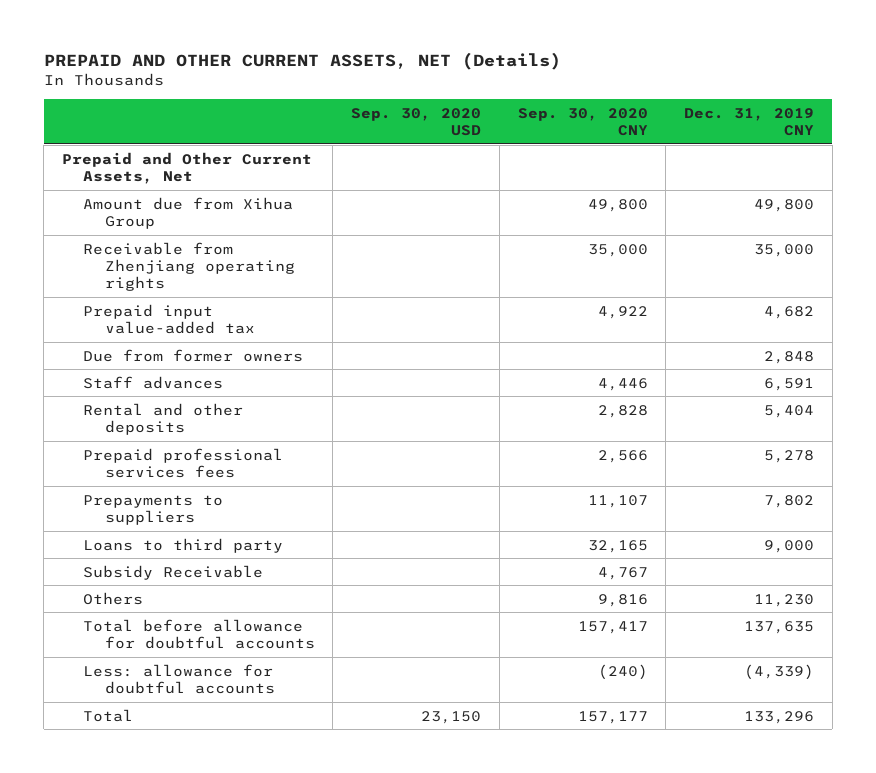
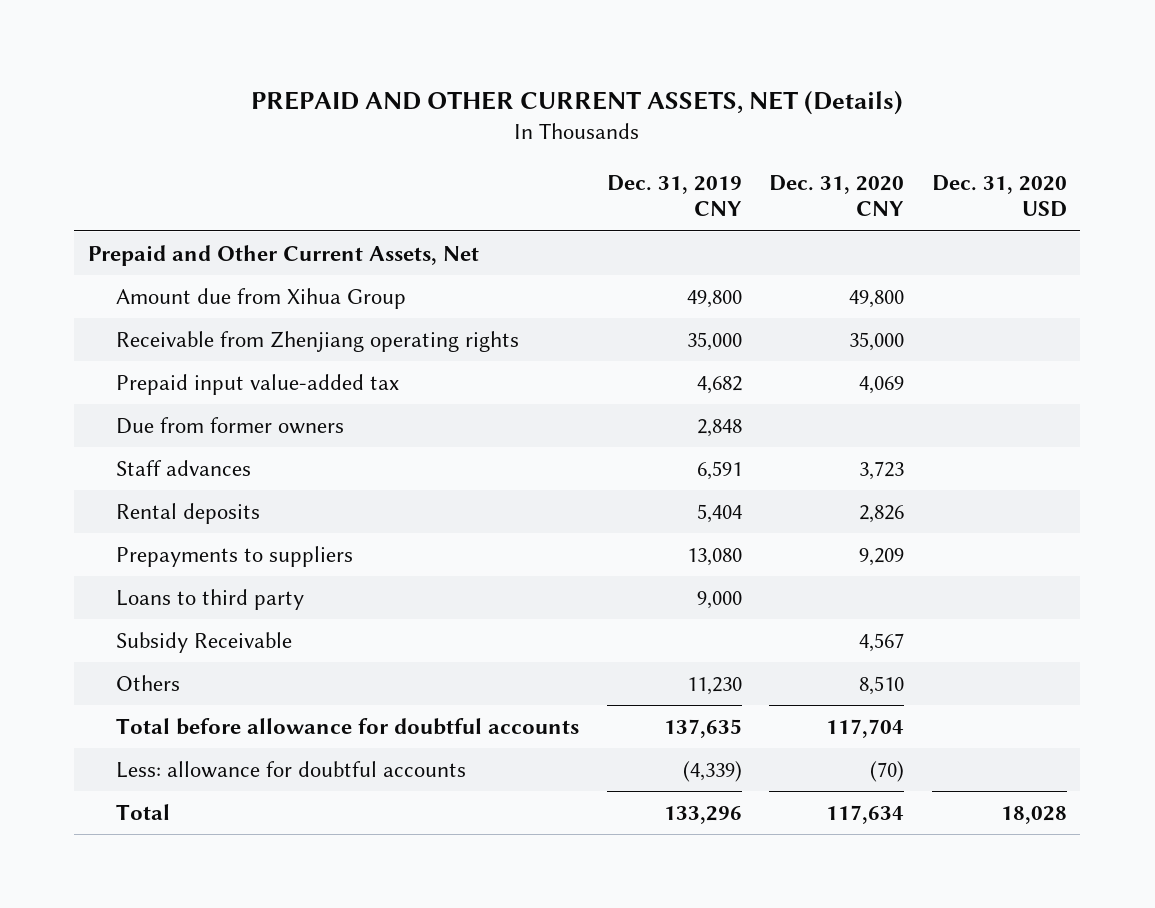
[351,107,482,136] Sep. 30, 2020 USD -> none
[517,107,648,136] Sep. 30, 2020 CNY -> none
none -> [769,175,905,217] Dec. 31, 2020 CNY
none -> [931,175,1067,218] Dec. 31, 2020 USD
[83,447,284,479] Prepaid professional services fees -> none
[83,402,244,436] Rental and other deposits -> [116,502,261,524] Rental deposits
[764,494,815,508] 7,802 -> [686,547,742,566] 13,080

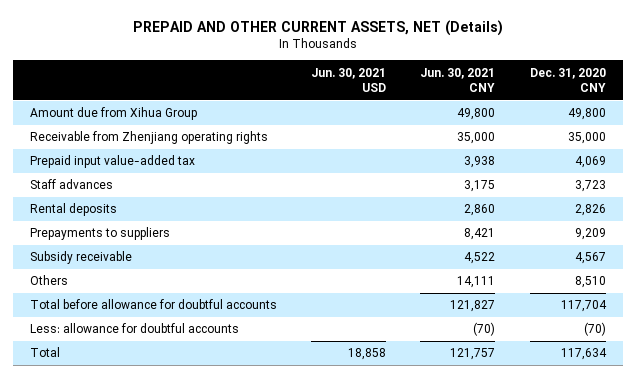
[606,175,742,217] Dec. 31, 2019 CNY -> none
[931,175,1067,218] Dec. 31, 2020 USD -> none
none -> [311,67,387,93] Jun. 30, 2021 USD
none -> [420,67,496,93] Jun. 30, 2021 CNY
[88,244,480,266] Prepaid and Other Current Assets, Net -> none
[116,416,345,434] Due from former owners -> none
[116,588,305,610] Loans to third party -> none
[116,631,293,653] Subsidy Receivable -> [29,251,132,265] Subsidy receivable

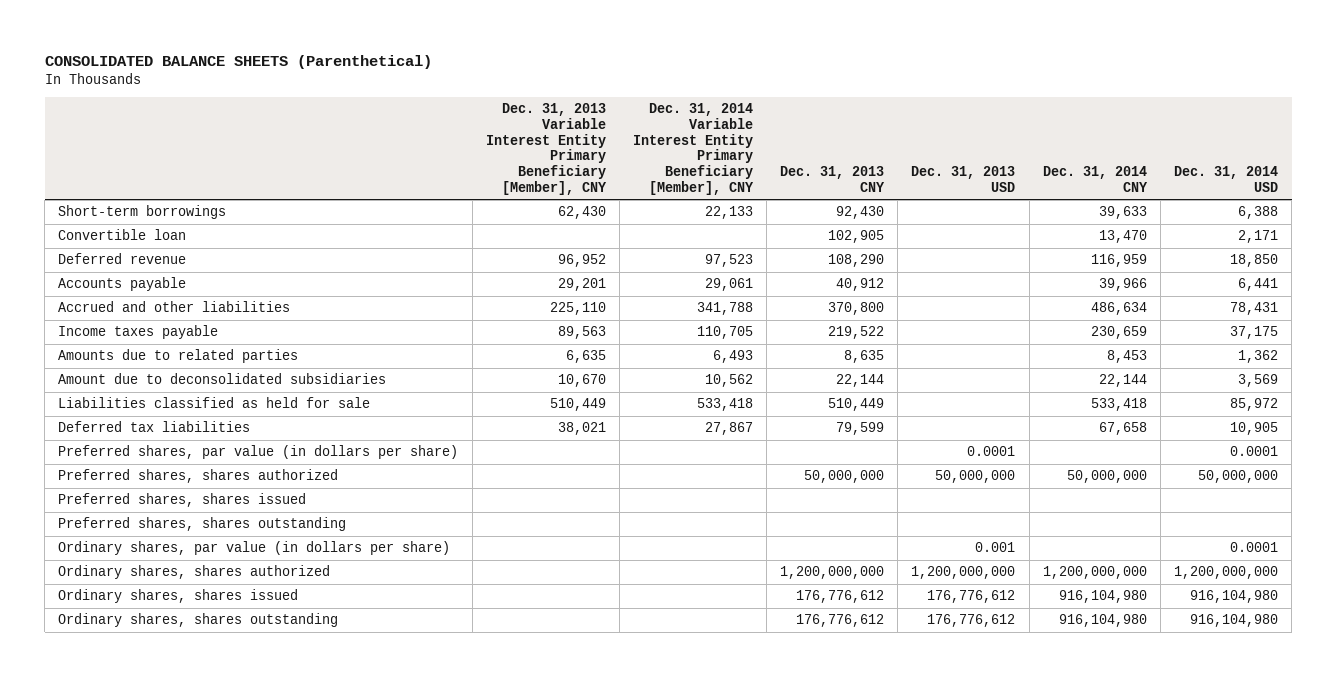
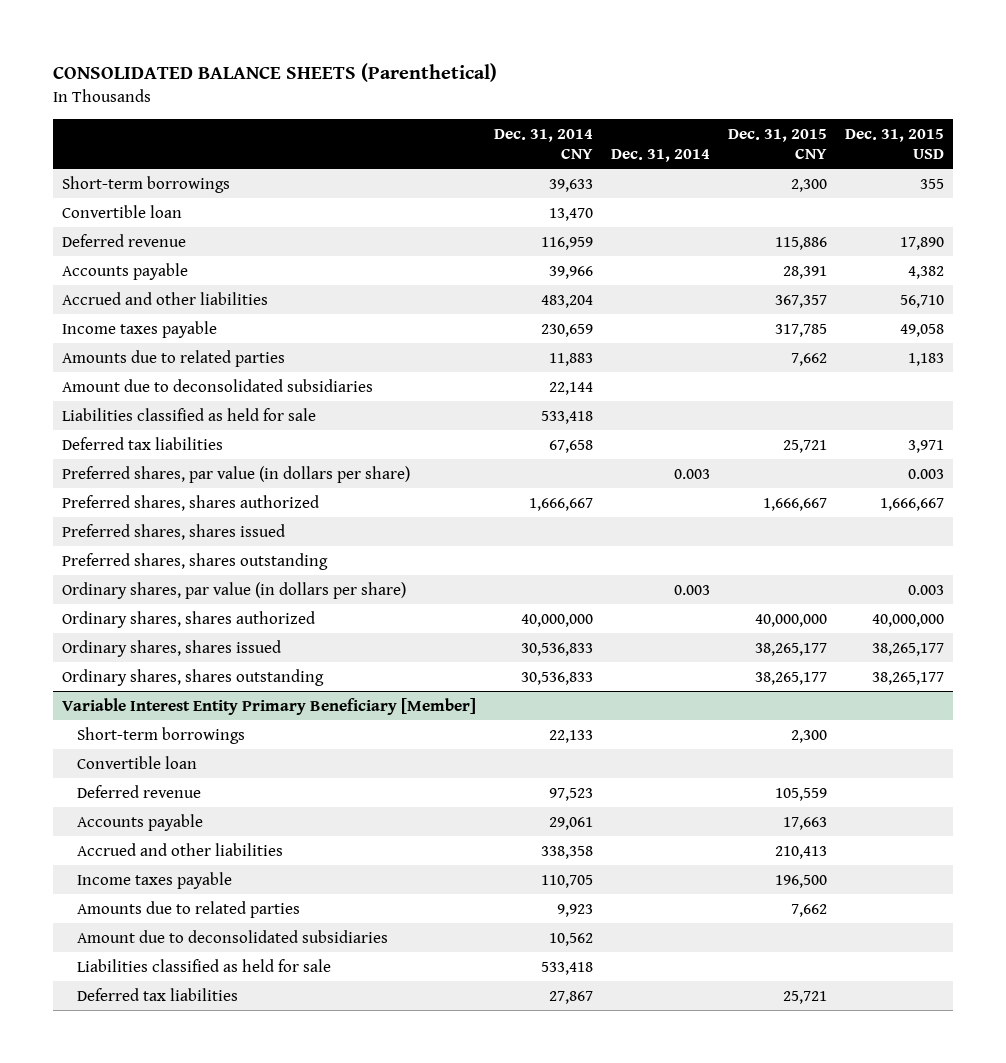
[485,103,607,195] Dec. 31, 2013 Variable Interest Entity Primary Beneficiary [Member], CNY -> none
[632,103,754,195] Dec. 31, 2014 Variable Interest Entity Primary Beneficiary [Member], CNY -> none
[780,166,886,192] Dec. 31, 2013 CNY -> none
[911,166,1016,192] Dec. 31, 2013 USD -> none
[1173,166,1278,192] Dec. 31, 2014 USD -> none
none -> [611,149,711,163] Dec. 31, 2014
none -> [728,129,828,160] Dec. 31, 2015 CNY
none -> [845,129,945,160] Dec. 31, 2015 USD
[1090,302,1147,316] 486,634 -> [540,294,593,308] 483,204
[1106,350,1147,364] 8,453 -> [548,352,593,366] 11,883
[1066,470,1147,484] 50,000,000 -> [528,497,593,511] 1,666,667
[1042,566,1147,580] 1,200,000,000 -> [520,613,593,627] 40,000,000
[1058,590,1147,604] 916,104,980 -> [520,642,593,656] 30,536,833
[1058,614,1147,628] 916,104,980 -> [520,671,593,685] 30,536,833
none -> [61,697,476,715] Variable Interest Entity Primary Beneficiary [Member]
none -> [77,726,246,744] Short-term borrowings
none -> [77,755,198,769] Convertible loan
none -> [77,784,202,798] Deferred revenue
none -> [77,813,204,831] Accounts payable
none -> [77,842,284,856] Accrued and other liabilities
none -> [77,871,233,889] Income taxes payable
none -> [77,900,301,918] Amounts due to related parties
none -> [77,929,389,943] Amount due to deconsolidated subsidiaries
none -> [77,958,332,972] Liabilities classified as held for sale
none -> [77,987,239,1001] Deferred tax liabilities

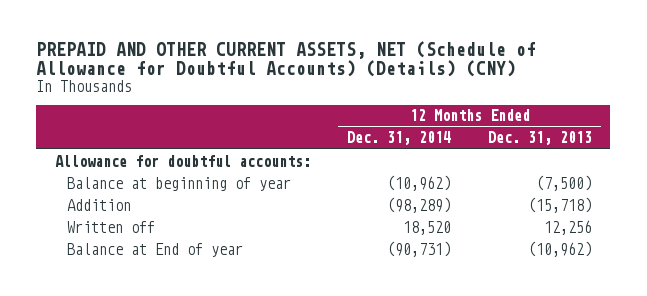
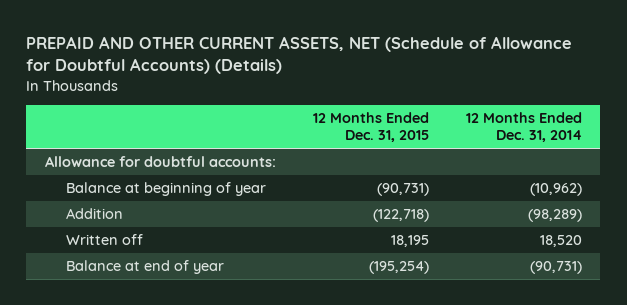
[36,40,537,78] PREPAID AND OTHER CURRENT ASSETS, NET (Schedule of Allowance for Doubtful Accounts) (Details) (CNY) -> [26,35,573,75] PREPAID AND OTHER CURRENT ASSETS, NET (Schedule of Allowance for Doubtful Accounts) (Details)
[488,131,593,146] Dec. 31, 2013 -> none
none -> [312,112,429,143] 12 Months Ended Dec. 31, 2015
[66,242,243,257] Balance at End of year -> [65,260,224,275] Balance at end of year

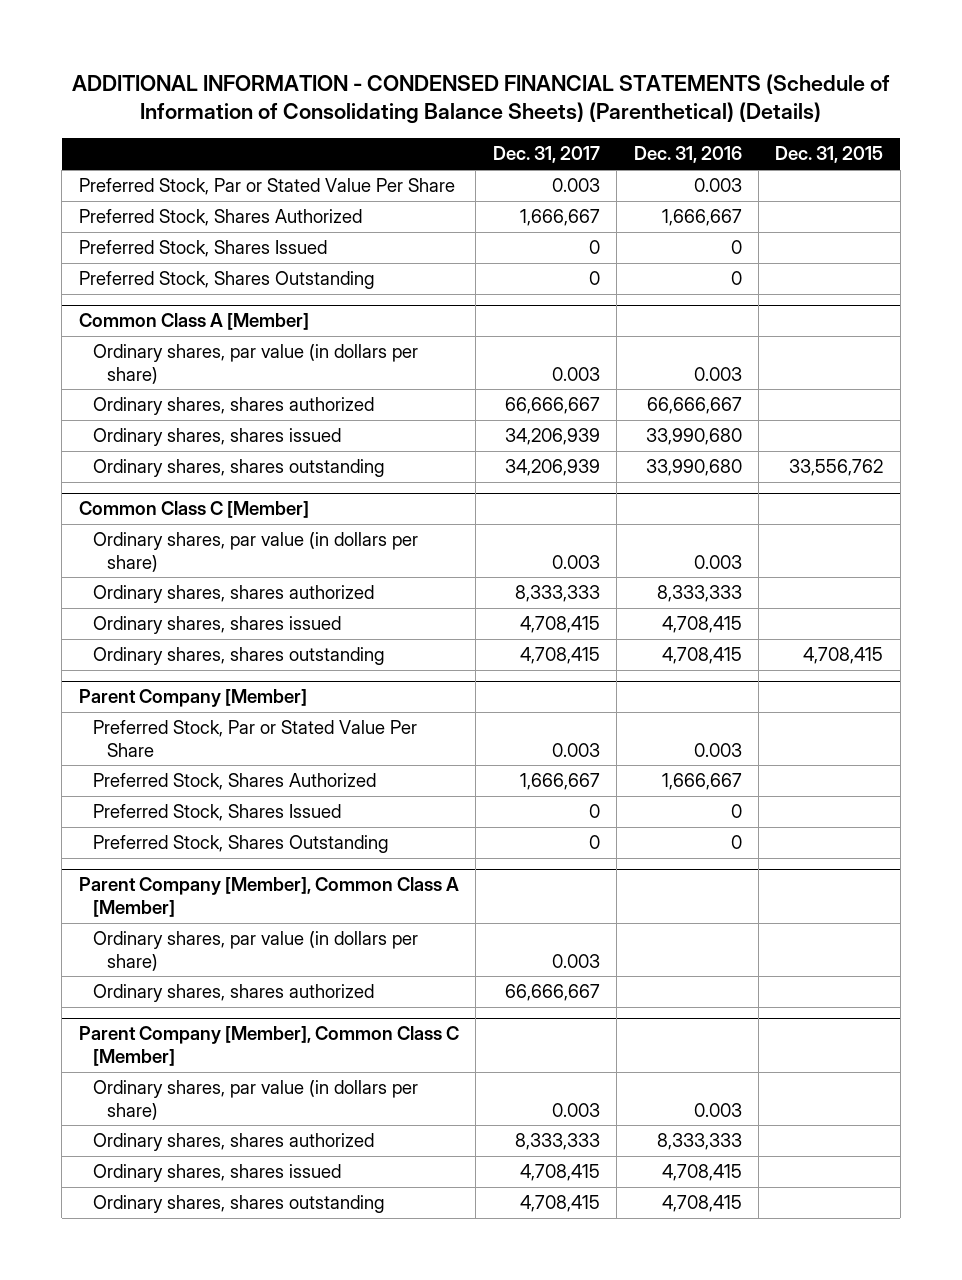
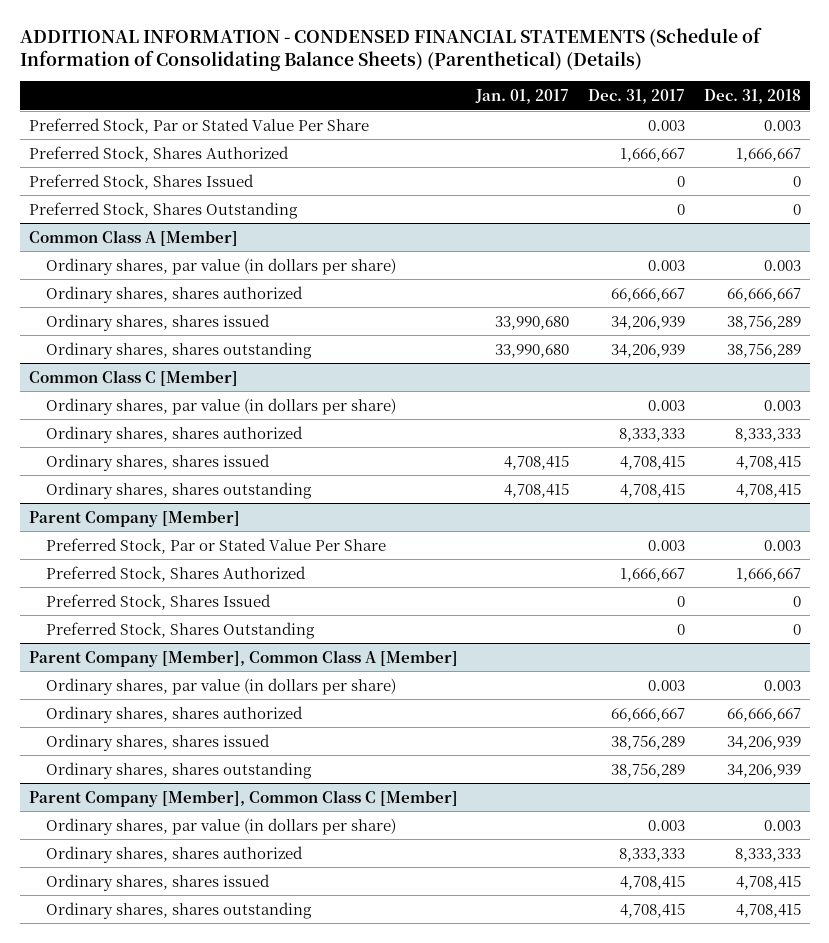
[633,146,742,164] Dec. 31, 2016 -> none
[775,146,884,164] Dec. 31, 2015 -> none
none -> [475,88,570,104] Jan. 01, 2017
none -> [703,88,801,104] Dec. 31, 2018
none -> [46,733,271,751] Ordinary shares, shares issued
none -> [46,761,313,779] Ordinary shares, shares outstanding

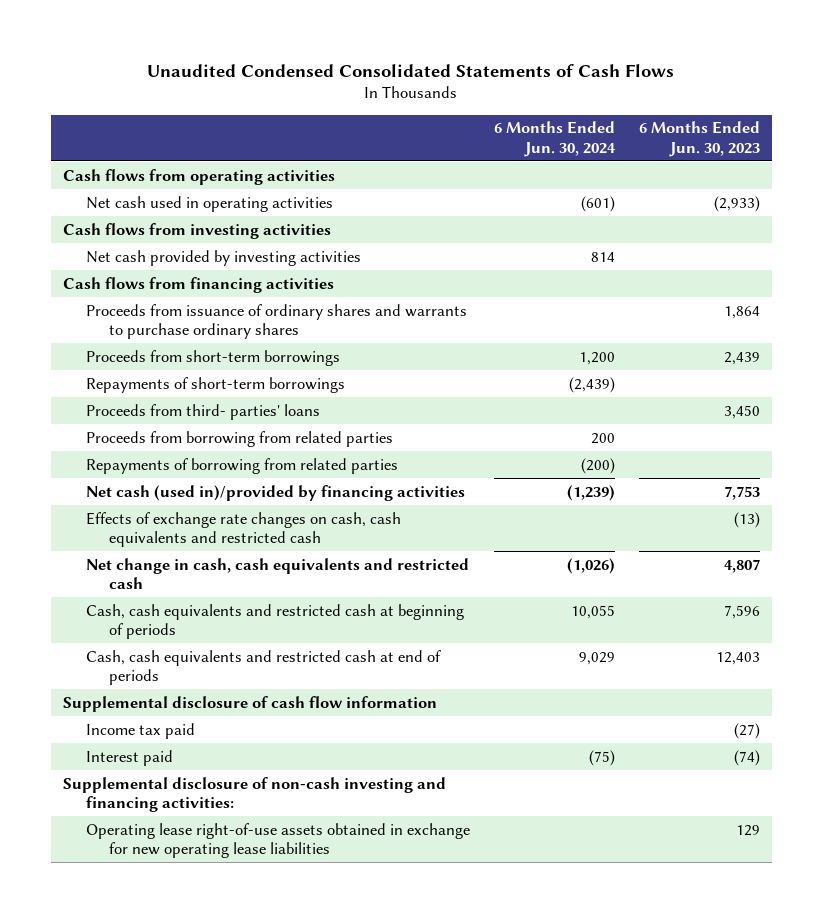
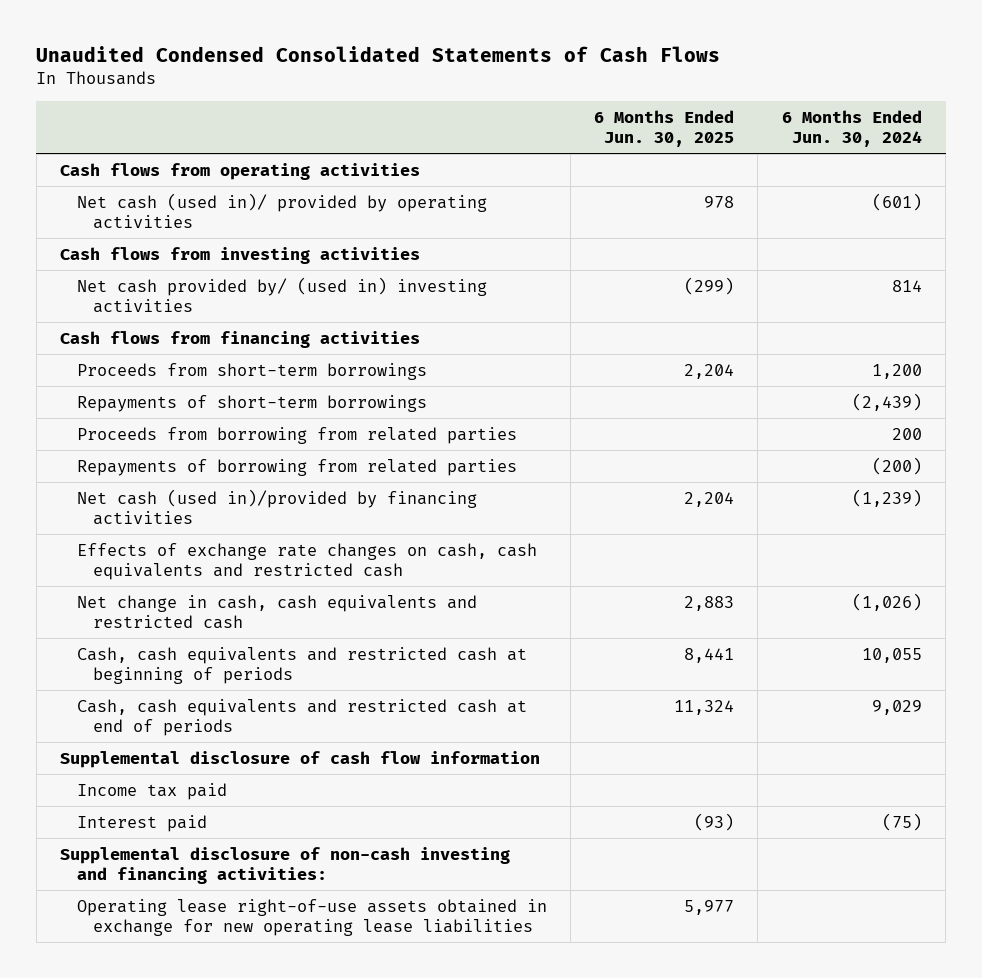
[638,121,760,158] 6 Months Ended Jun. 30, 2023 -> none
none -> [594,109,735,147] 6 Months Ended Jun. 30, 2025
[85,195,333,212] Net cash used in operating activities -> [76,192,487,229] Net cash (used in)/ provided by operating activities
[85,249,361,266] Net cash provided by investing activities -> [76,276,487,313] Net cash provided by/ (used in) investing activities
[85,303,467,340] Proceeds from issuance of ordinary shares and warrants to purchase ordinary shares -> none
[85,403,320,420] Proceeds from third- parties' loans -> none

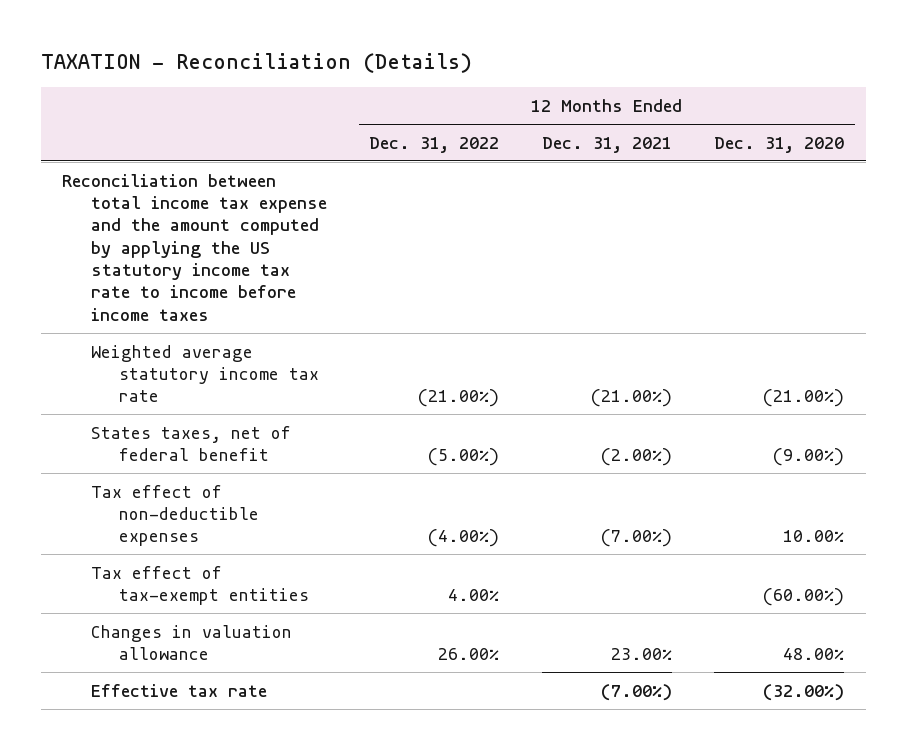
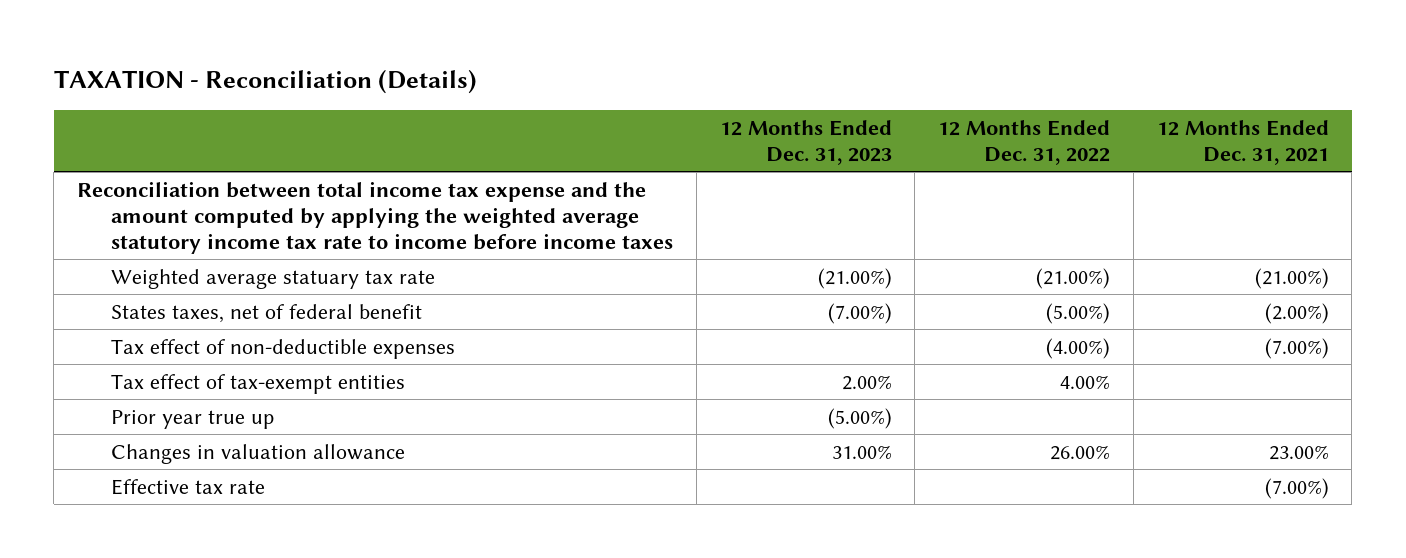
[714,136,845,153] Dec. 31, 2020 -> none
none -> [719,119,892,166] 12 Months Ended Dec. 31, 2023
[62,173,327,321] Reconciliation between total income tax expense and the amount computed by applying the US statutory income tax rate to income before income taxes -> [76,180,674,254] Reconciliation between total income tax expense and the amount computed by applying the weighted average statutory income tax rate to income before income taxes
[90,344,320,403] Weighted average statutory income tax rate -> [111,268,436,289] Weighted average statuary tax rate
none -> [111,409,276,429] Prior year true up

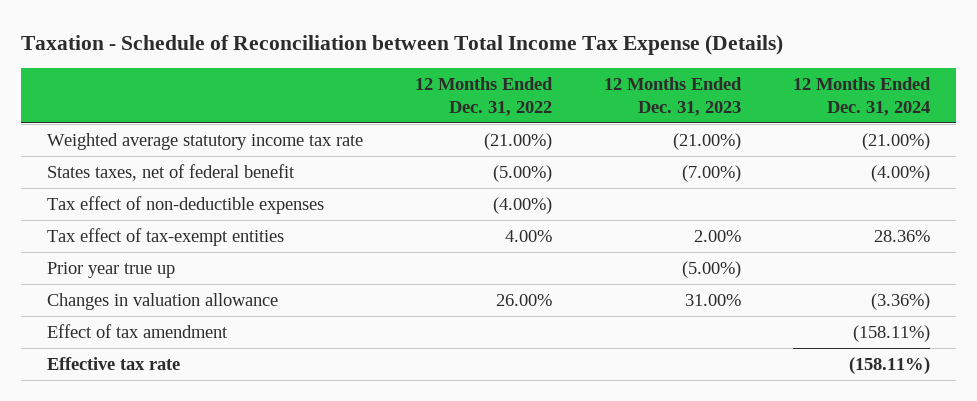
[53,69,477,95] TAXATION - Reconciliation (Details) -> [20,34,783,55] Taxation - Schedule of Reconciliation between Total Income Tax Expense (Details)
[1156,119,1329,166] 12 Months Ended Dec. 31, 2021 -> none
none -> [793,77,932,116] 12 Months Ended Dec. 31, 2024
[76,180,674,254] Reconciliation between total income tax expense and the amount computed by applying the weighted average statutory income tax rate to income before income taxes -> none
[111,268,436,289] Weighted average statuary tax rate -> [46,133,363,151] Weighted average statutory income tax rate
none -> [46,324,228,339] Effect of tax amendment

